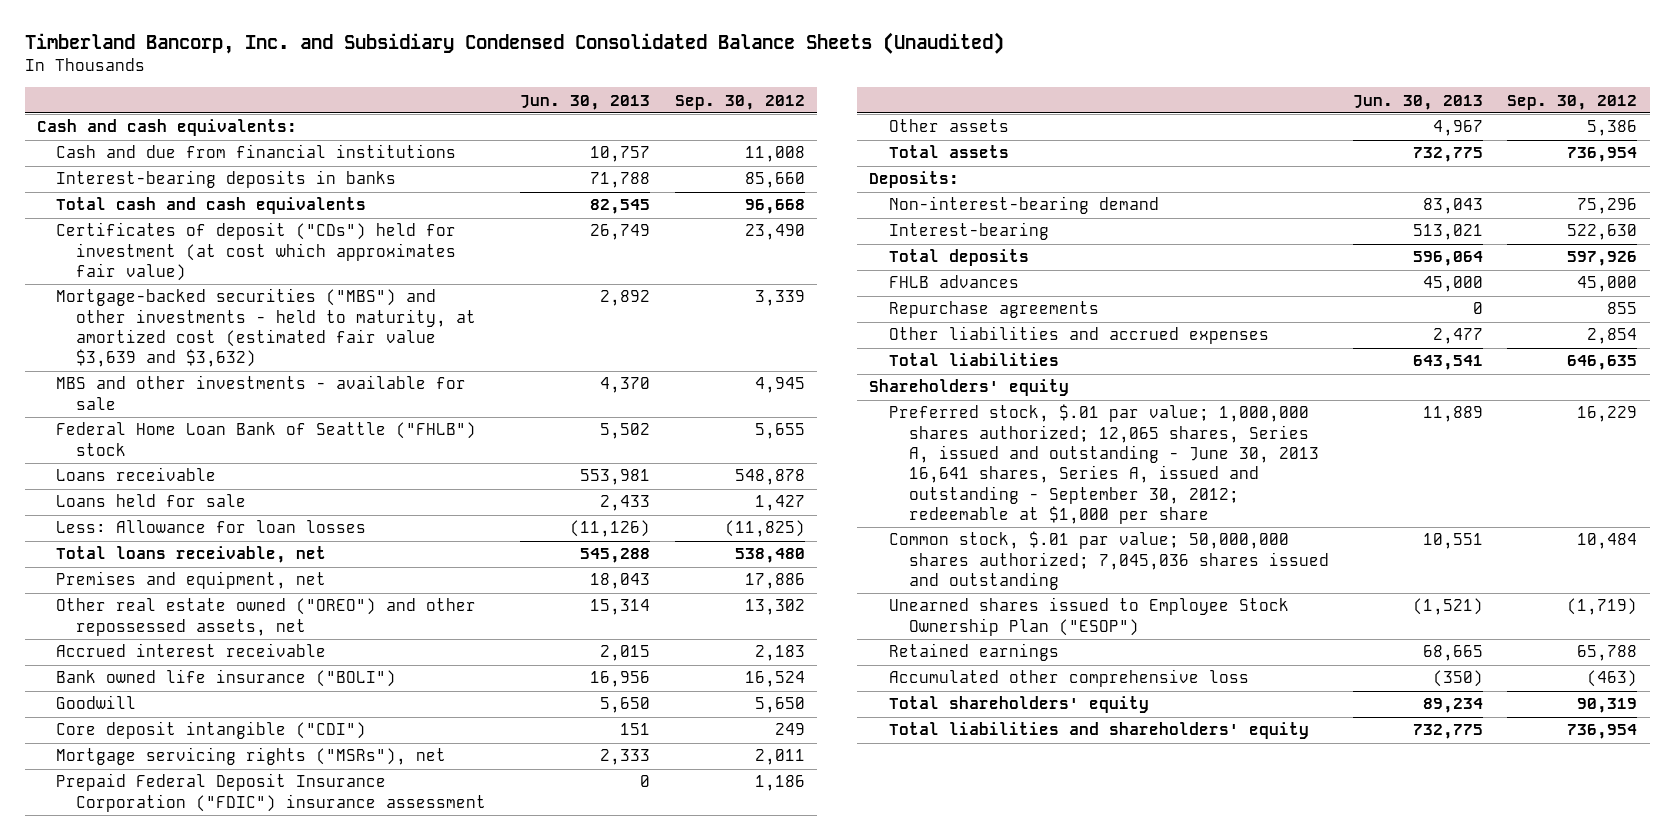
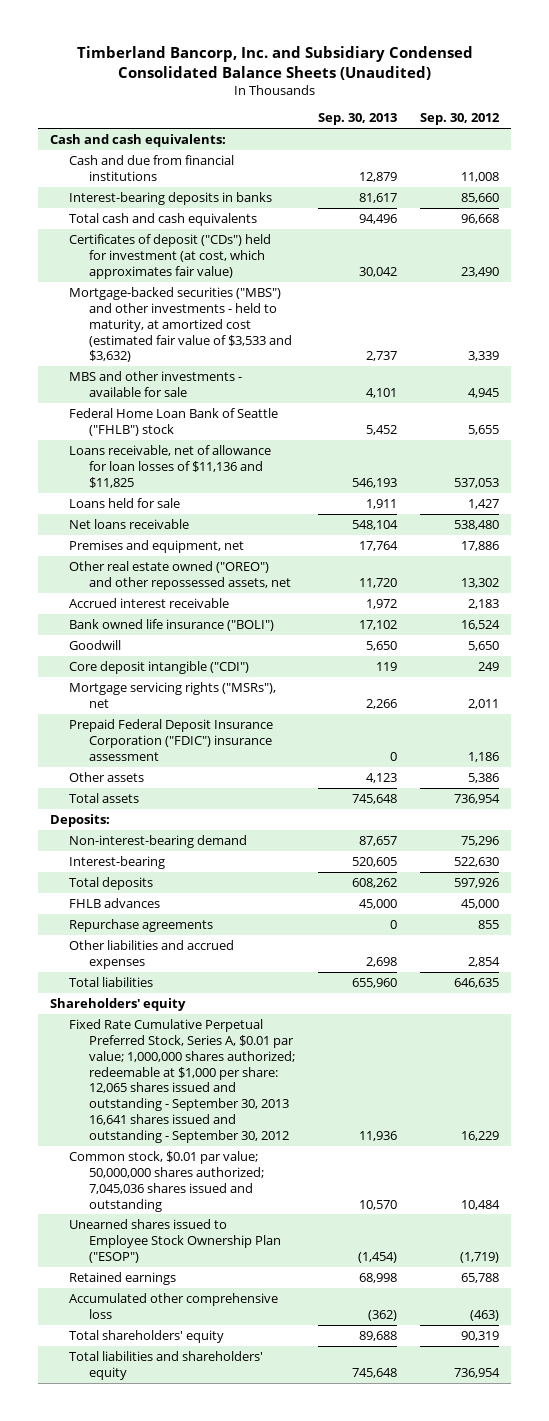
[520,94,651,110] Jun. 30, 2013 -> none
none -> [318,113,398,126] Sep. 30, 2013
[56,222,457,282] Certificates of deposit ("CDs") held for investment (at cost which approximates fair value) -> [69,233,272,279] Certificates of deposit ("CDs") held for investment (at cost, which approximates fair value)
[56,288,477,368] Mortgage-backed securities ("MBS") and other investments - held to maturity, at amortized cost (estimated fair value $3,639 and $3,632) -> [69,286,292,363] Mortgage-backed securities ("MBS") and other investments - held to maturity, at amortized cost (estimated fair value of $3,533 and $3,632)
[56,467,217,482] Loans receivable -> none
none -> [69,444,272,488] Loans receivable, net of allowance for loan losses of $11,136 and $11,825
[56,520,367,534] Less: Allowance for loan losses -> none
[56,546,327,564] Total loans receivable, net -> [69,518,190,529] Net loans receivable
[889,404,1319,525] Preferred stock, $.01 par value; 1,000,000 shares authorized; 12,065 shares, Series A, issued and outstanding - June 30, 2013 16,641 shares, Series A, issued and outstanding - September 30, 2012; redeemable at $1,000 per share -> [69,1018,295,1144] Fixed Rate Cumulative Perpetual Preferred Stock, Series A, $0.01 par value; 1,000,000 shares authorized; redeemable at $1,000 per share: 12,065 shares issued and outstanding - September 30, 2013 16,641 shares issued and outstanding - September 30, 2012
[889,531,1329,591] Common stock, $.01 par value; 50,000,000 shares authorized; 7,045,036 shares issued and outstanding -> [69,1150,264,1212] Common stock, $0.01 par value; 50,000,000 shares authorized; 7,045,036 shares issued and outstanding

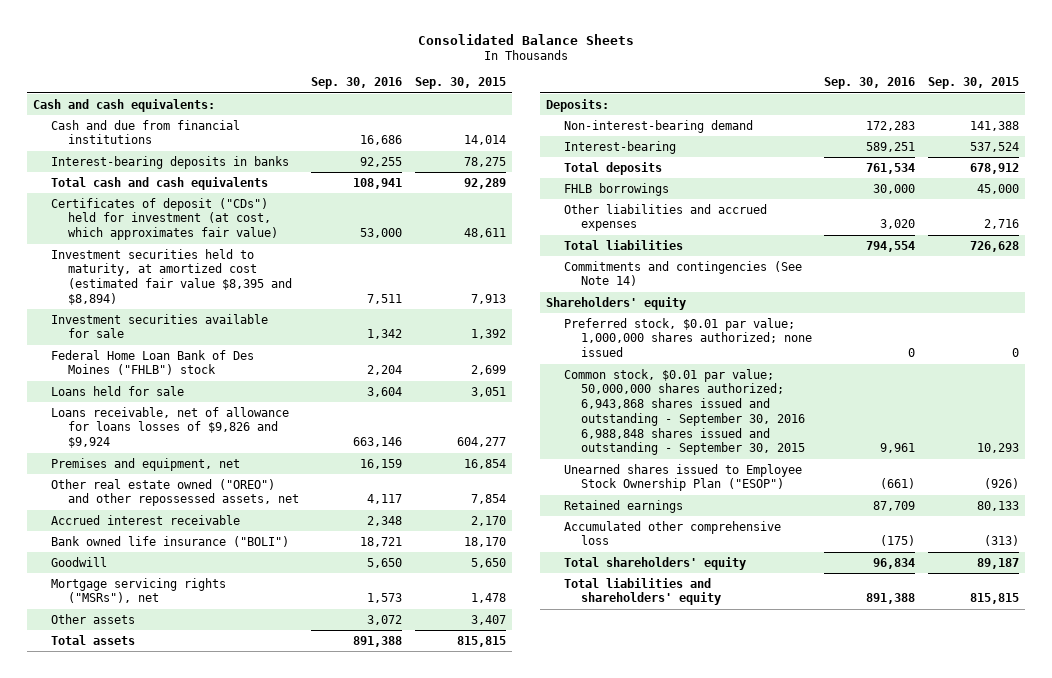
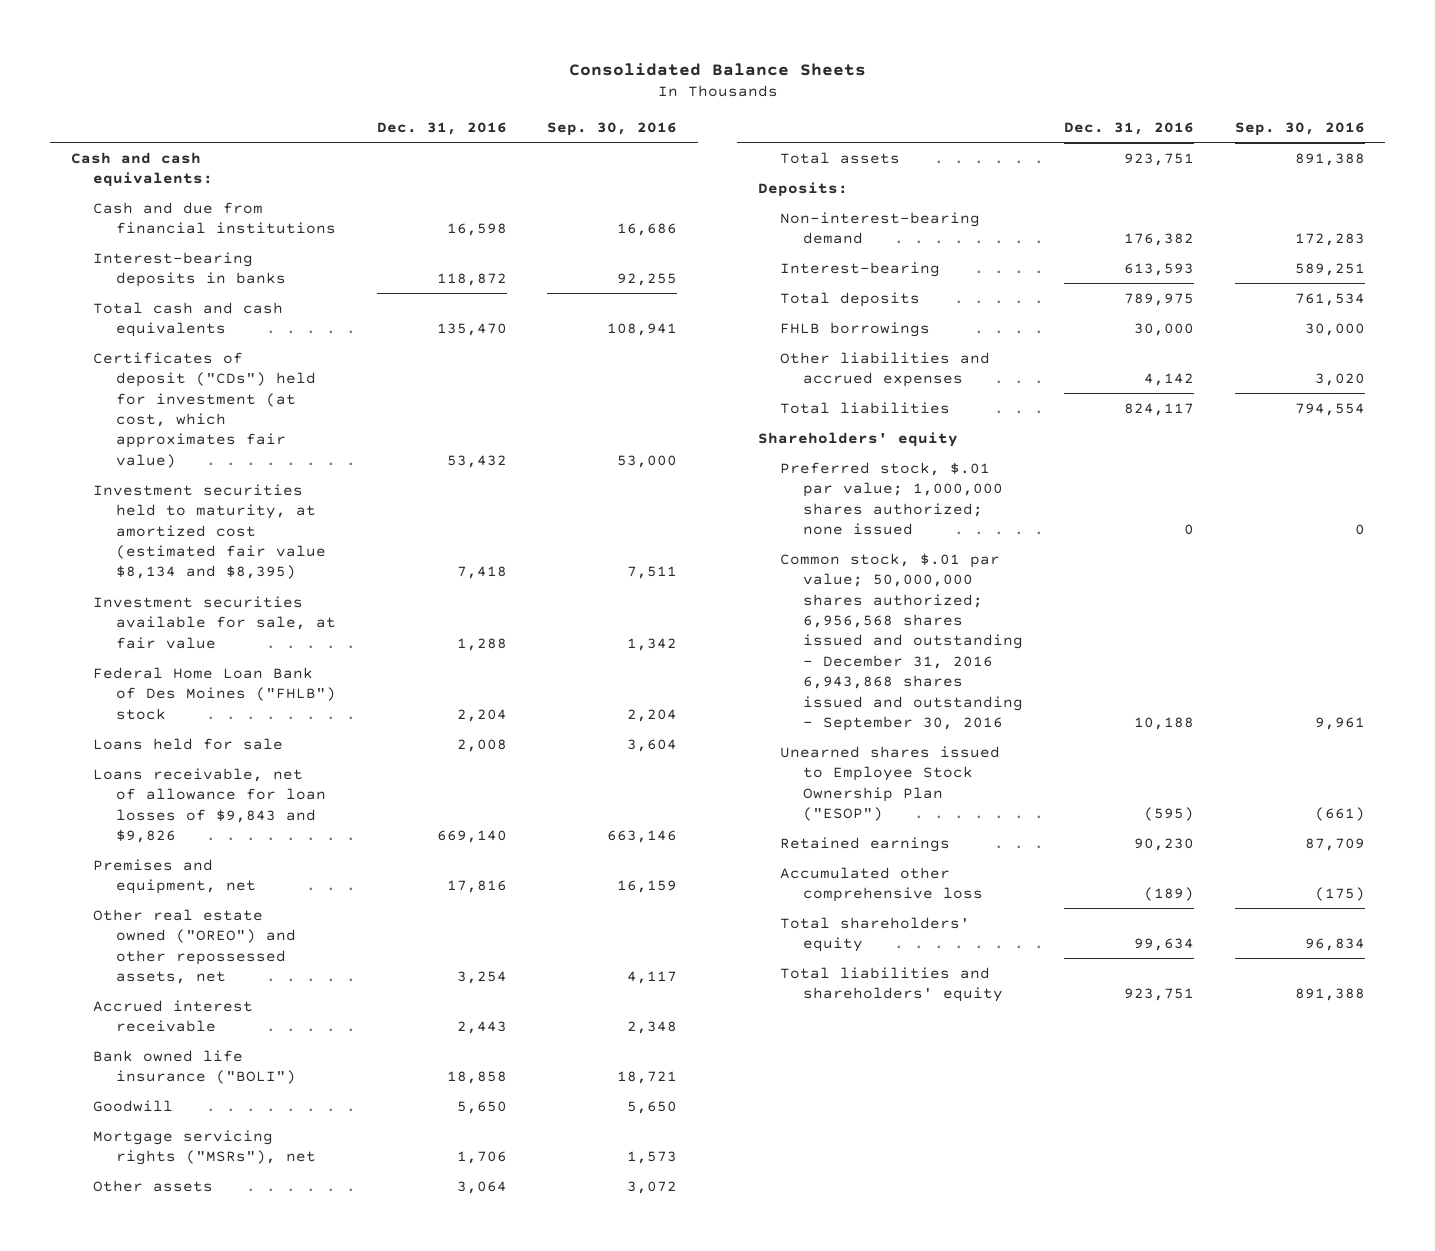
[414,77,506,90] Sep. 30, 2015 -> none
none -> [376,121,507,135] Dec. 31, 2016
[50,248,292,305] Investment securities held to maturity, at amortized cost (estimated fair value $8,395 and $8,894) -> [93,483,327,580] Investment securities held to maturity, at amortized cost (estimated fair value $8,134 and $8,395)
[50,313,268,339] Investment securities available for sale -> [93,595,337,649] Investment securities available for sale, at fair value
[50,406,289,449] Loans receivable, net of allowance for loans losses of $9,826 and $9,924 -> [93,767,327,843] Loans receivable, net of allowance for loan losses of $9,843 and $9,826
[563,260,802,287] Commitments and contingencies (See Note 14) -> none
[563,317,813,358] Preferred stock, $0.01 par value; 1,000,000 shares authorized; none issued -> [780,461,1004,535] Preferred stock, $.01 par value; 1,000,000 shares authorized; none issued
[563,368,806,456] Common stock, $0.01 par value; 50,000,000 shares authorized; 6,943,868 shares issued and outstanding - September 30, 2016 6,988,848 shares issued and outstanding - September 30, 2015 -> [780,552,1024,732] Common stock, $.01 par value; 50,000,000 shares authorized; 6,956,568 shares issued and outstanding - December 31, 2016 6,943,868 shares issued and outstanding - September 30, 2016

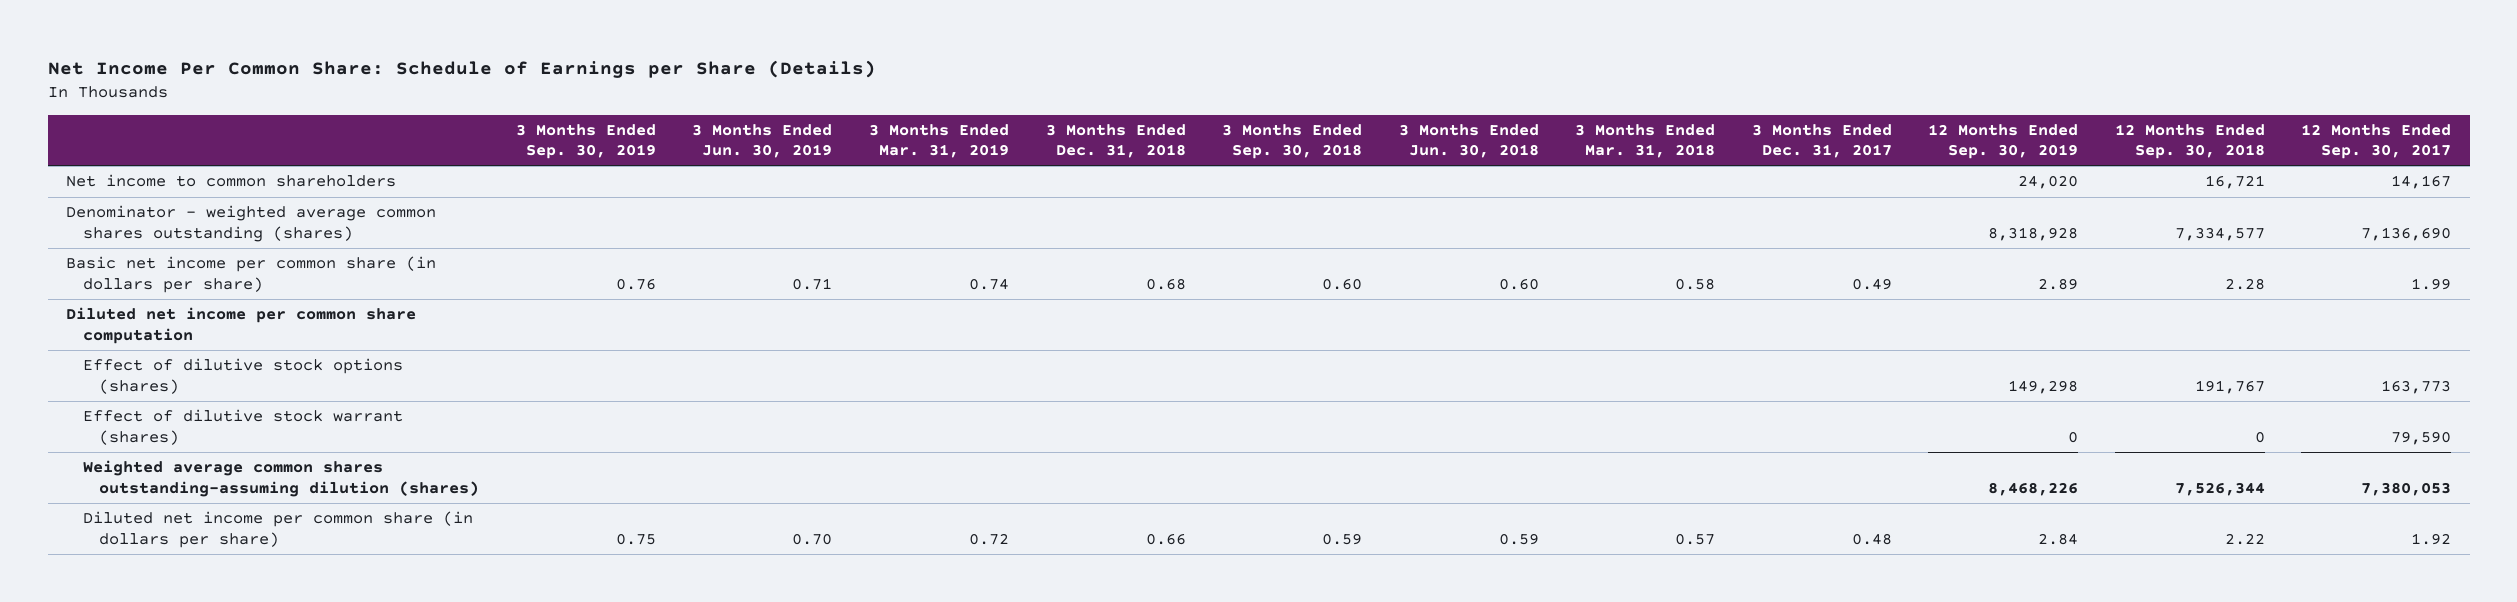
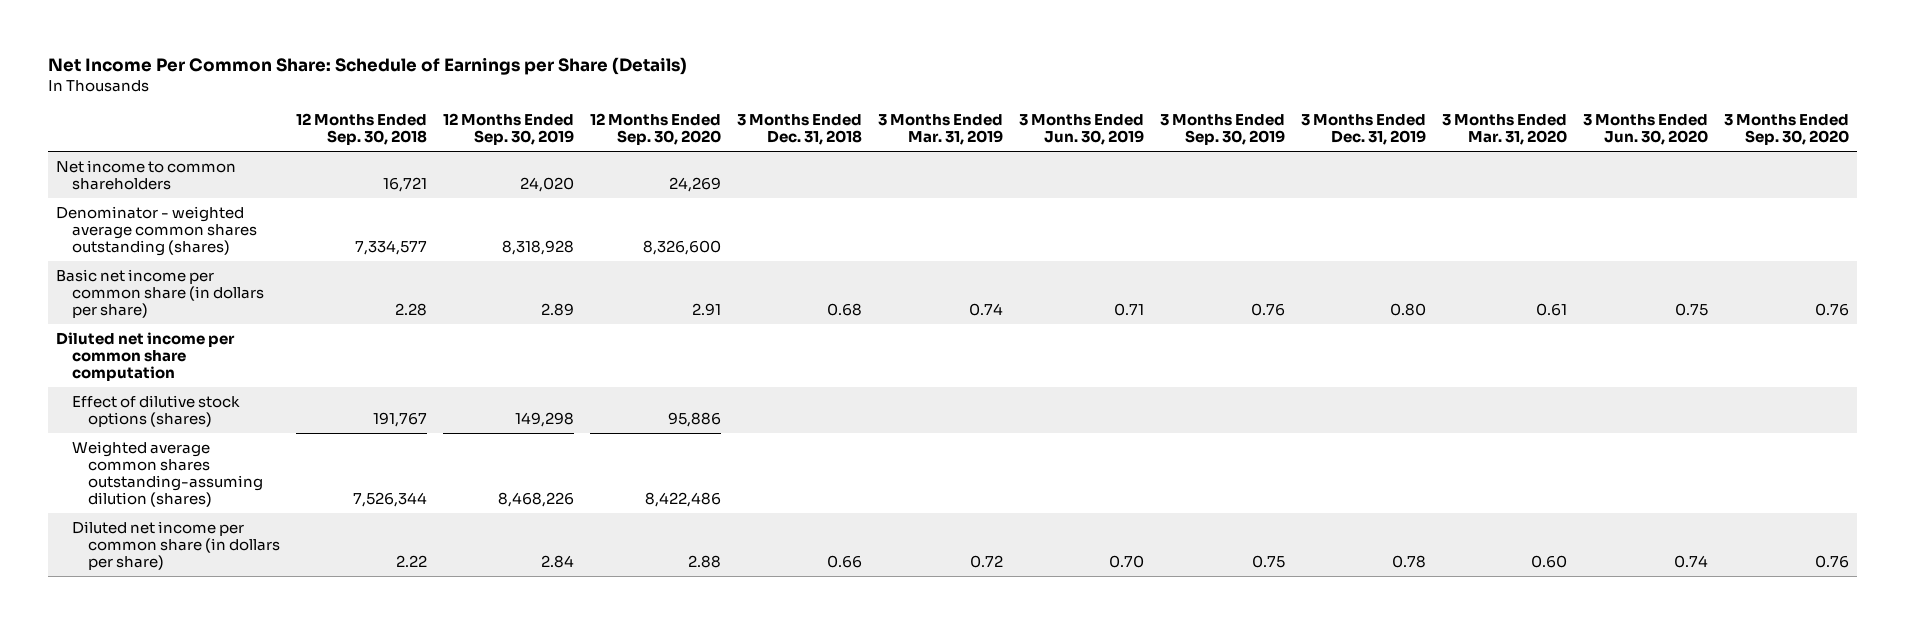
[1222,123,1363,160] 3 Months Ended Sep. 30, 2018 -> none
[1398,123,1539,159] 3 Months Ended Jun. 30, 2018 -> none
[1575,123,1716,159] 3 Months Ended Mar. 31, 2018 -> none
[1751,123,1892,159] 3 Months Ended Dec. 31, 2017 -> none
[2301,123,2452,160] 12 Months Ended Sep. 30, 2017 -> none
none -> [589,113,721,146] 12 Months Ended Sep. 30, 2020
none -> [1301,114,1427,146] 3 Months Ended Dec. 31, 2019
none -> [1442,114,1568,146] 3 Months Ended Mar. 31, 2020
none -> [1583,114,1709,146] 3 Months Ended Jun. 30, 2020
none -> [1724,114,1850,146] 3 Months Ended Sep. 30, 2020
[82,409,403,445] Effect of dilutive stock warrant (shares) -> none

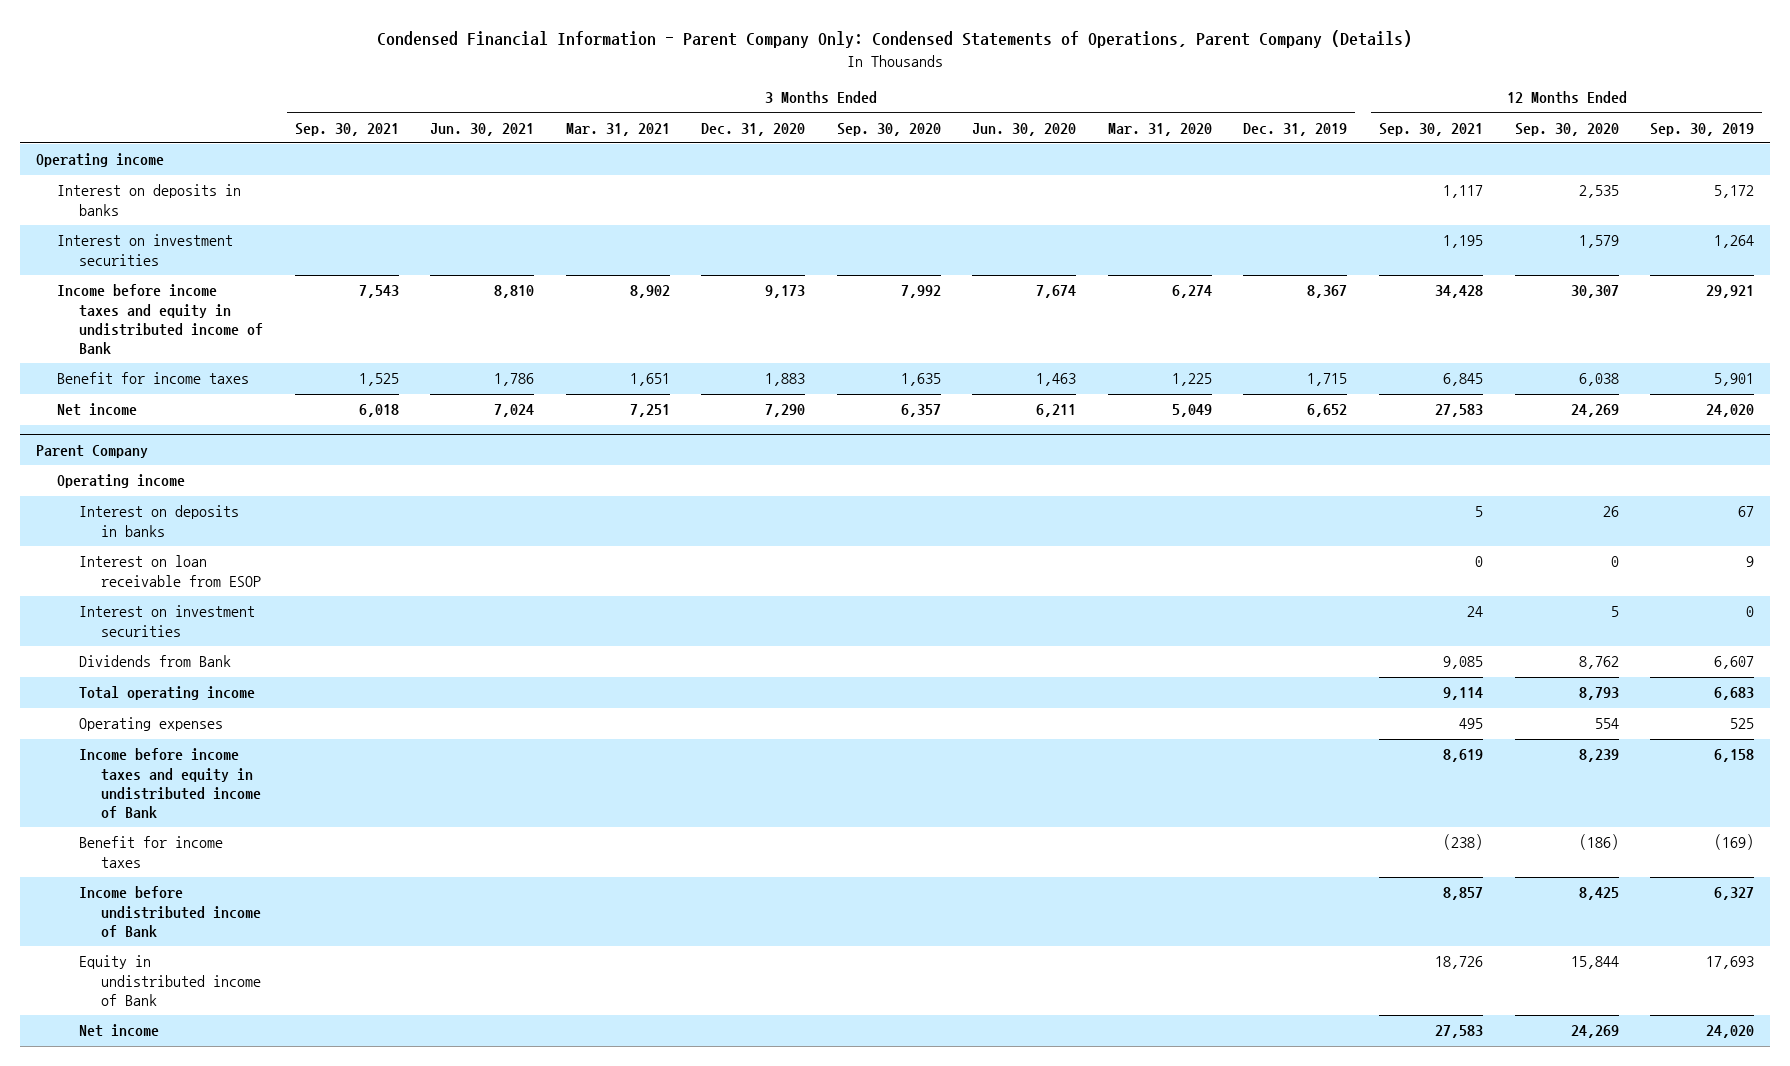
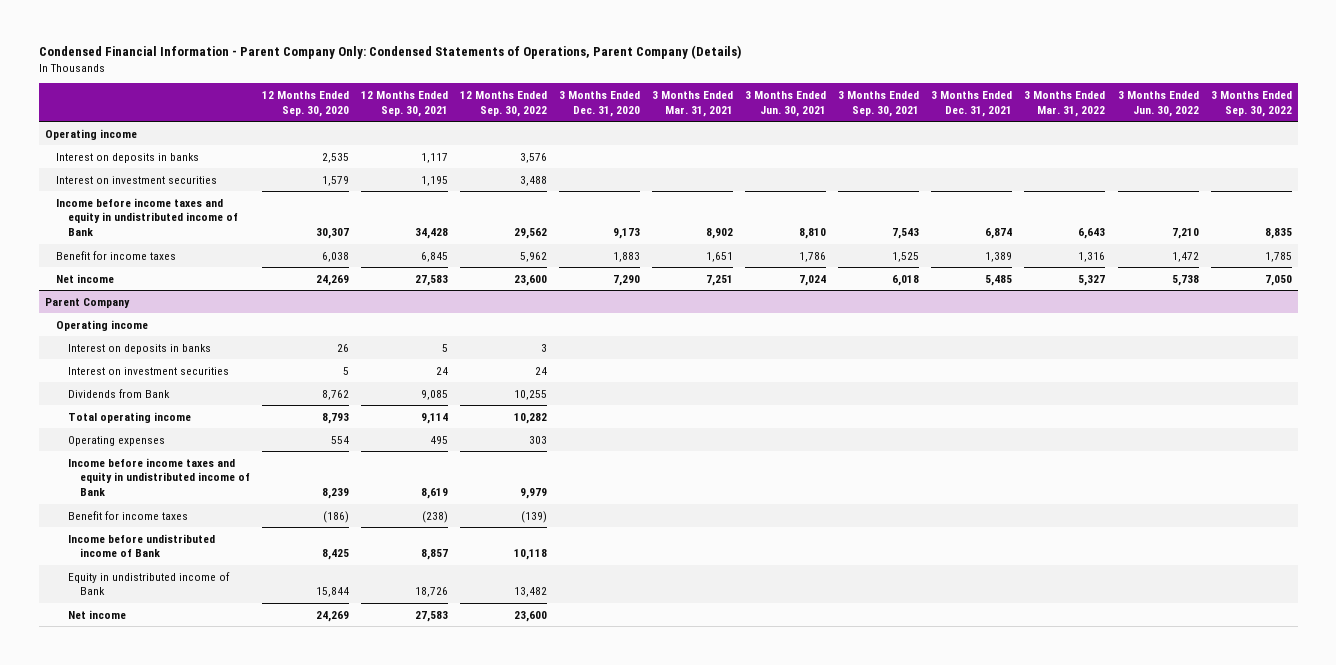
[836,122,941,136] Sep. 30, 2020 -> none
[972,122,1077,136] Jun. 30, 2020 -> none
[1107,122,1212,136] Mar. 31, 2020 -> none
[1243,122,1348,136] Dec. 31, 2019 -> none
[1650,122,1755,136] Sep. 30, 2019 -> none
none -> [459,90,547,117] 12 Months Ended Sep. 30, 2022
none -> [931,90,1013,117] 3 Months Ended Dec. 31, 2021
none -> [1024,90,1106,117] 3 Months Ended Mar. 31, 2022
none -> [1117,90,1199,117] 3 Months Ended Jun. 30, 2022
none -> [1210,90,1292,117] 3 Months Ended Sep. 30, 2022
[79,555,261,587] Interest on loan receivable from ESOP -> none

